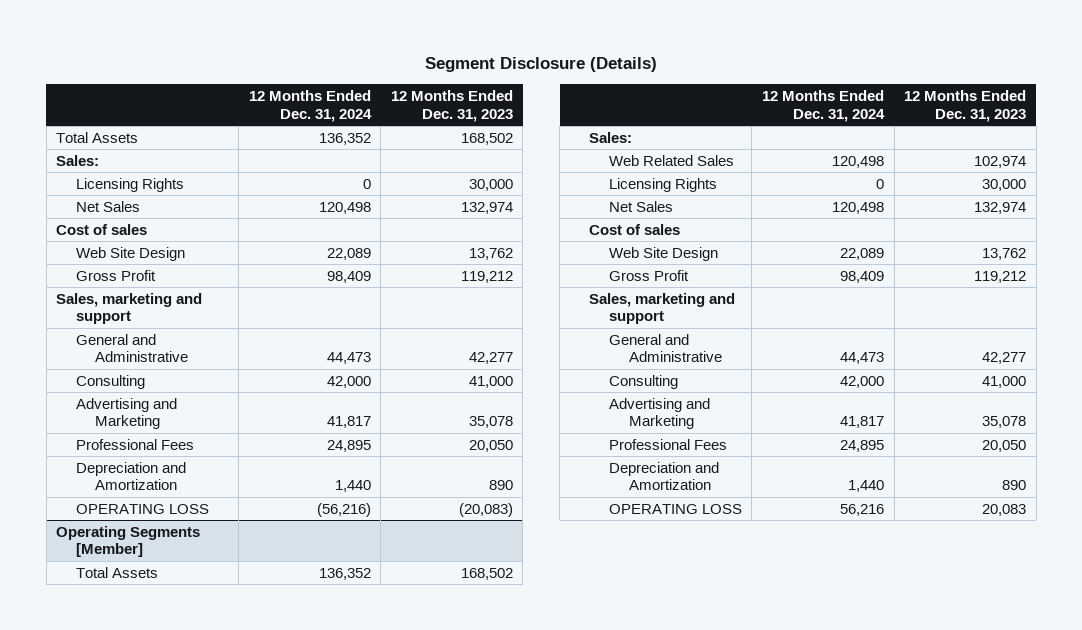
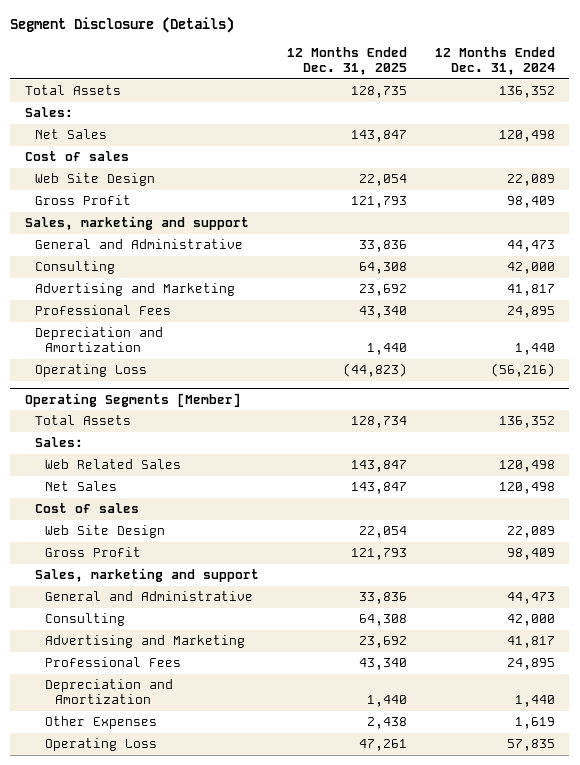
[390,89,513,122] 12 Months Ended Dec. 31, 2023 -> none
none -> [286,46,407,76] 12 Months Ended Dec. 31, 2025
[75,177,184,192] Licensing Rights -> none
[75,503,209,514] OPERATING LOSS -> [34,364,147,378] Operating Loss
[608,177,717,192] Licensing Rights -> none
none -> [45,716,158,730] Other Expenses
[608,503,742,514] OPERATING LOSS -> [45,738,158,752] Operating Loss
[839,503,884,516] 56,216 -> [507,739,556,752] 57,835

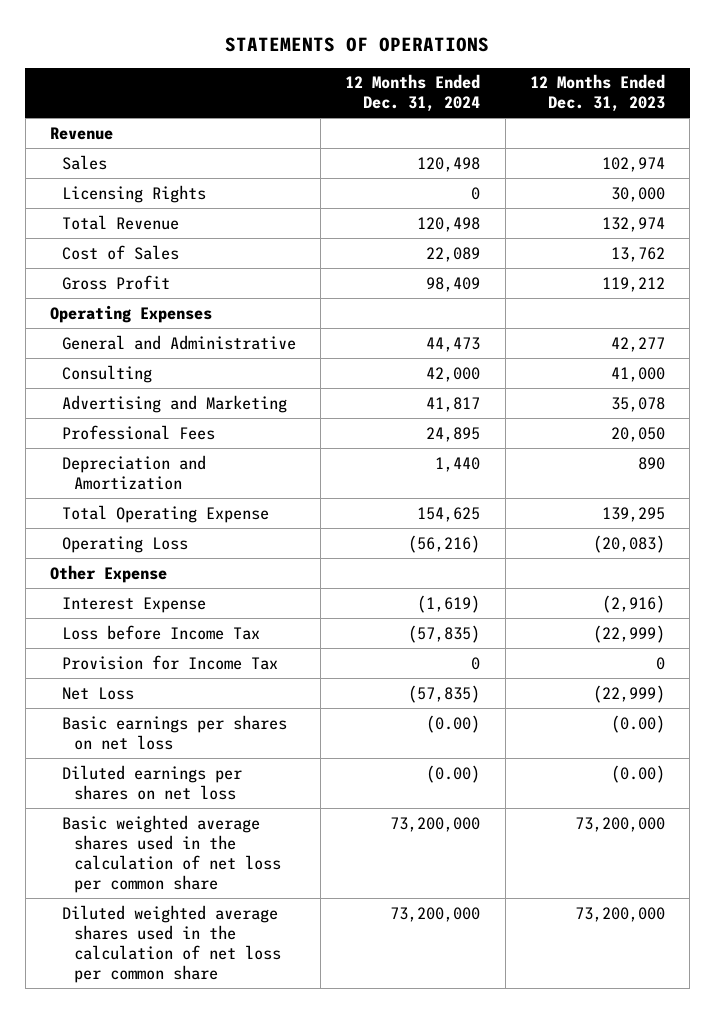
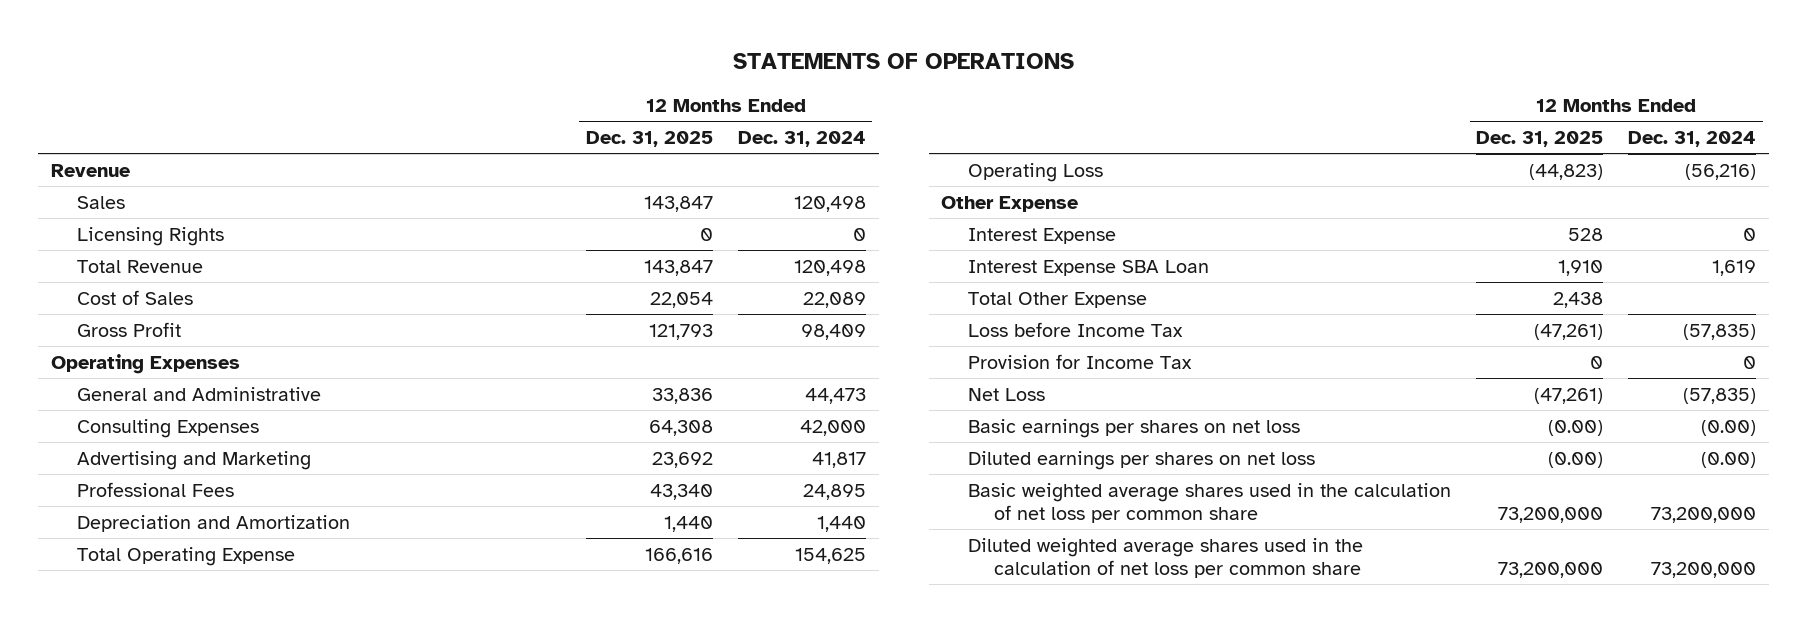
[529,74,665,113] 12 Months Ended Dec. 31, 2023 -> none
none -> [585,131,713,148] Dec. 31, 2025
[61,364,152,383] Consulting -> [77,418,260,438] Consulting Expenses
[417,594,481,613] (1,619) -> [1743,227,1757,241] 0
none -> [967,259,1209,276] Interest Expense SBA Loan
none -> [967,291,1147,308] Total Other Expense

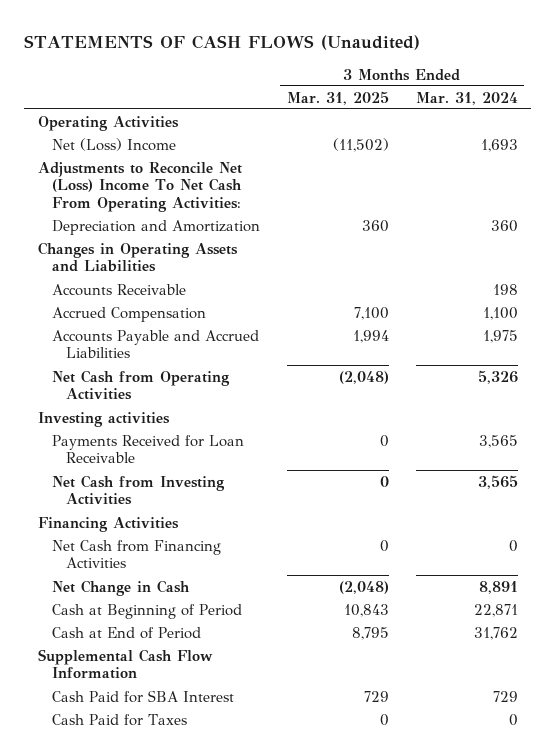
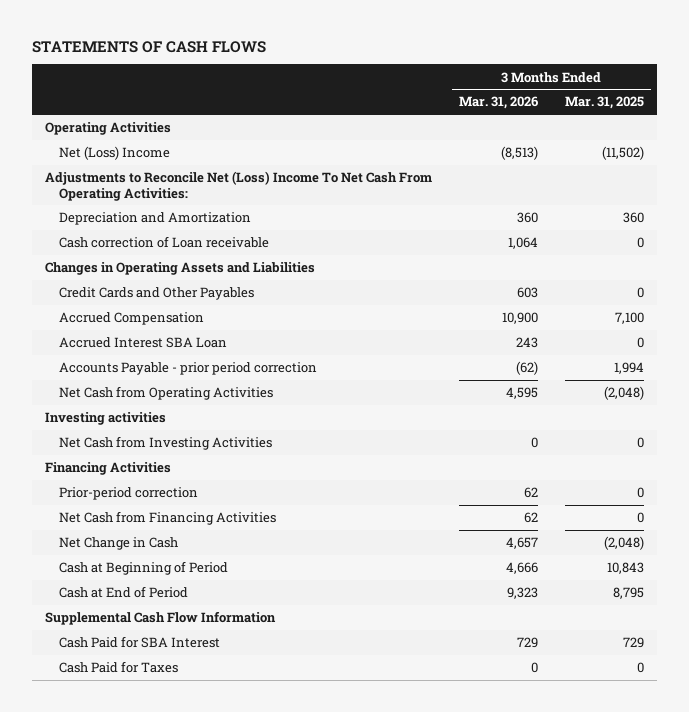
[24,34,421,50] STATEMENTS OF CASH FLOWS (Unaudited) -> [31,40,266,53] STATEMENTS OF CASH FLOWS
[415,91,518,105] Mar. 31, 2024 -> none
none -> [458,96,538,110] Mar. 31, 2026
none -> [58,236,269,249] Cash correction of Loan receivable
[51,283,186,296] Accounts Receivable -> none
none -> [58,287,254,301] Credit Cards and Other Payables
none -> [58,337,227,349] Accrued Interest SBA Loan
[51,329,259,359] Accounts Payable and Accrued Liabilities -> [58,362,317,376] Accounts Payable - prior period correction
[51,434,244,464] Payments Received for Loan Receivable -> none
none -> [58,487,198,501] Prior-period correction

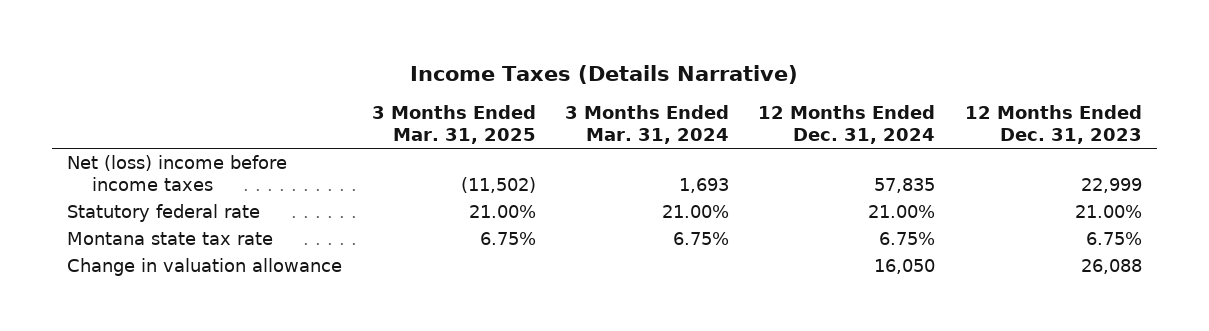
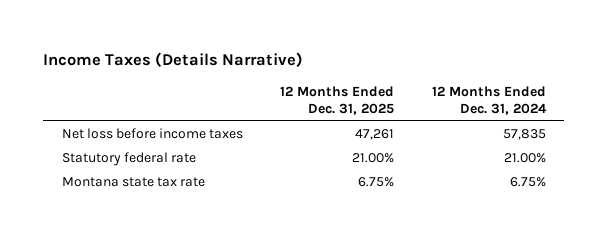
[371,105,536,145] 3 Months Ended Mar. 31, 2025 -> none
[564,105,729,145] 3 Months Ended Mar. 31, 2024 -> none
[964,105,1142,145] 12 Months Ended Dec. 31, 2023 -> none
none -> [280,86,395,115] 12 Months Ended Dec. 31, 2025
[67,155,288,192] Net (loss) income before income taxes -> [61,127,243,139] Net loss before income taxes
[67,258,343,277] Change in valuation allowance -> none

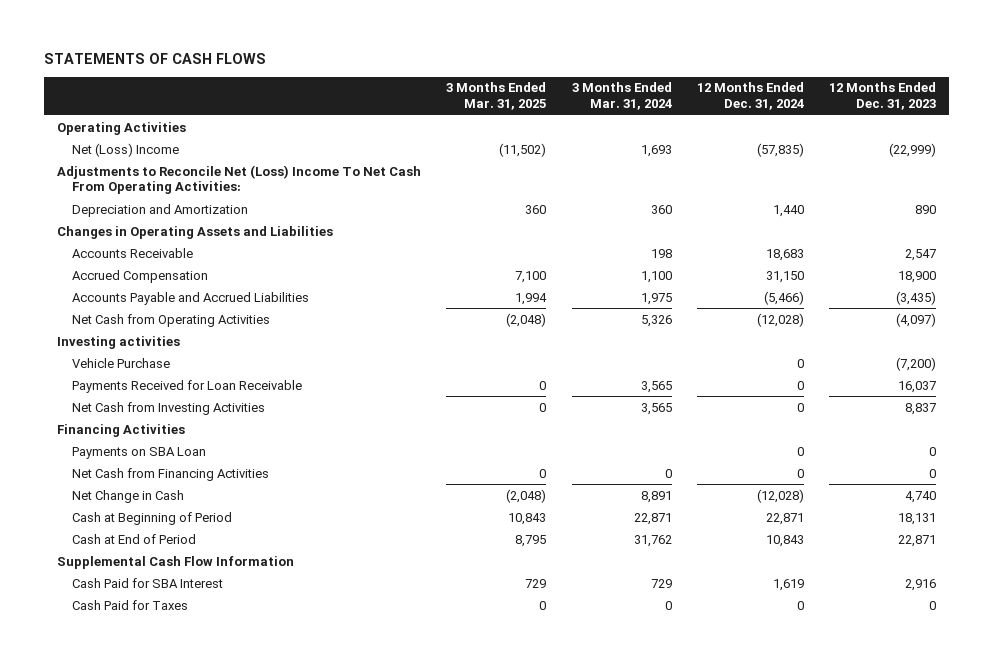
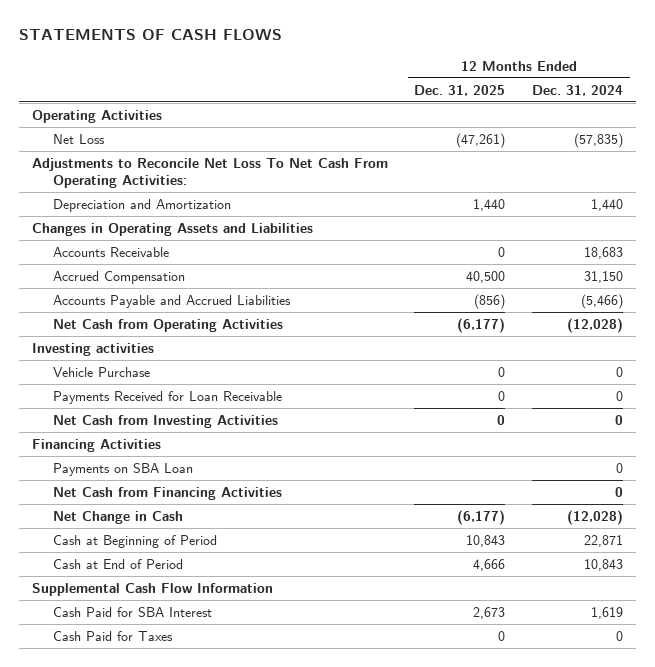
[446,82,547,111] 3 Months Ended Mar. 31, 2025 -> none
[571,82,672,111] 3 Months Ended Mar. 31, 2024 -> none
[829,82,937,111] 12 Months Ended Dec. 31, 2023 -> none
none -> [414,84,506,96] Dec. 31, 2025
[72,142,180,157] Net (Loss) Income -> [52,133,105,144] Net Loss
[56,164,421,195] Adjustments to Reconcile Net (Loss) Income To Net Cash From Operating Activities: -> [31,157,388,188] Adjustments to Reconcile Net Loss To Net Cash From Operating Activities:

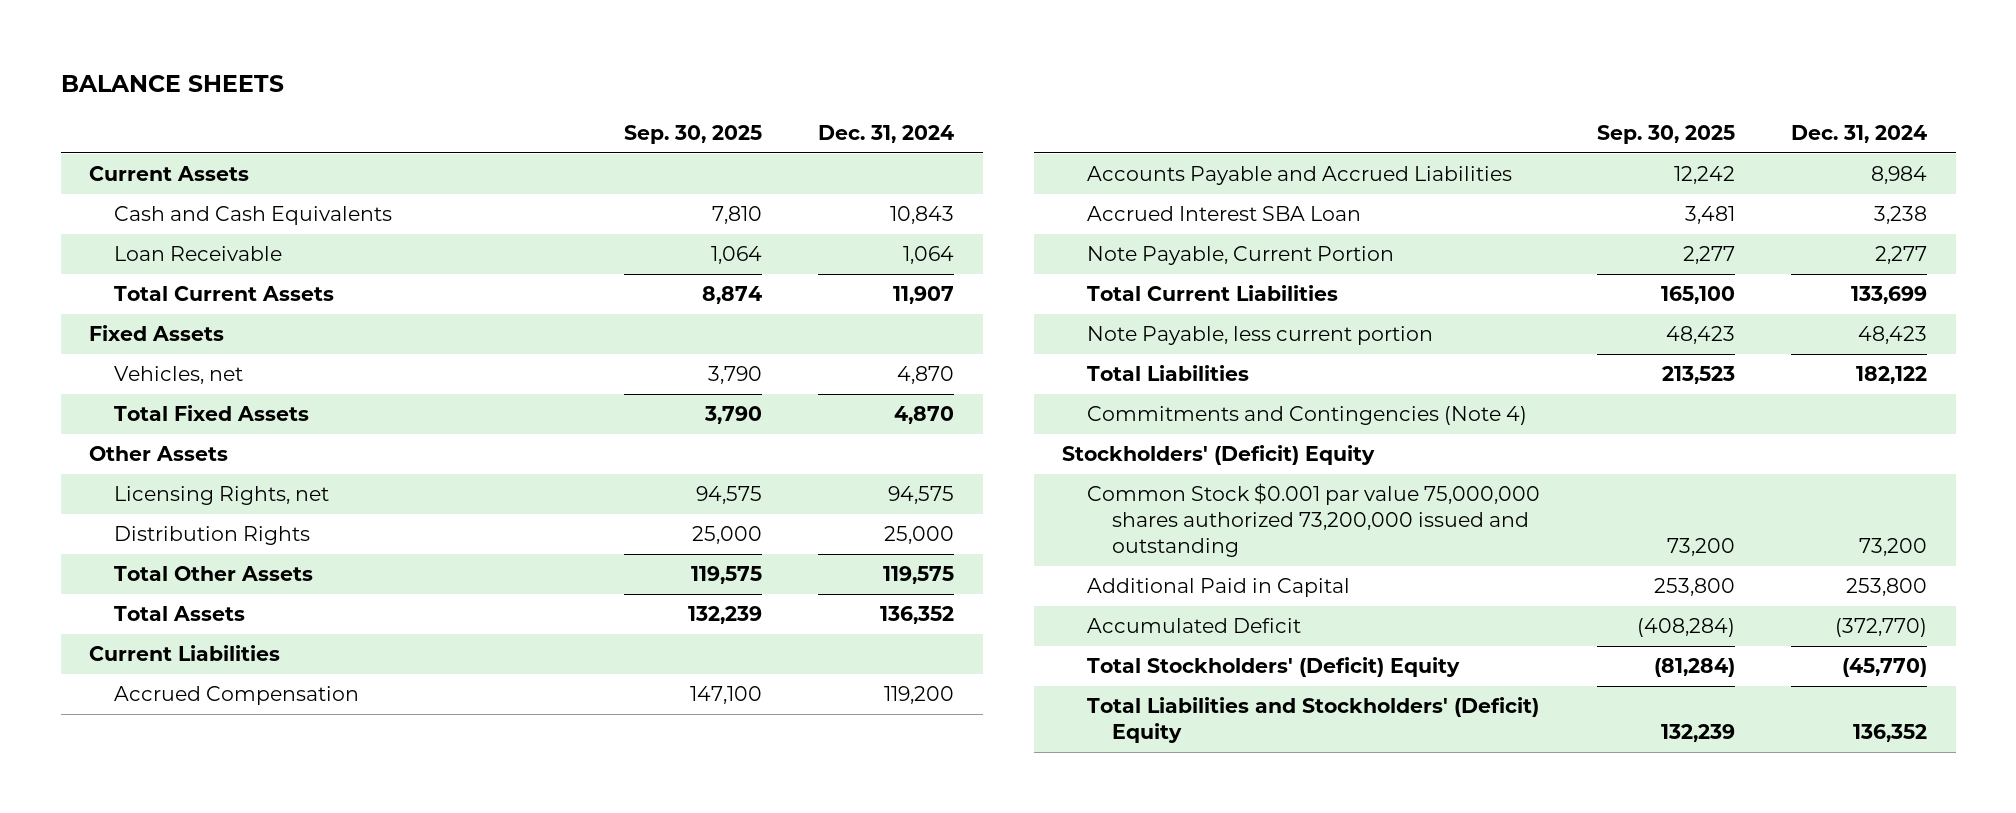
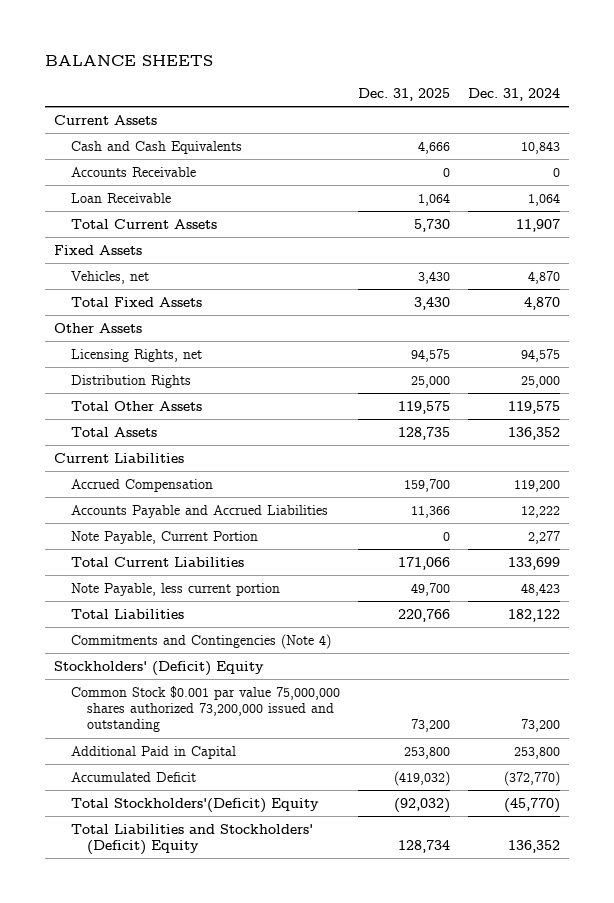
[623,124,762,144] Sep. 30, 2025 -> none
none -> [357,88,450,102] Dec. 31, 2025
none -> [70,166,196,177] Accounts Receivable
[1086,206,1361,222] Accrued Interest SBA Loan -> none
[1871,166,1928,185] 8,984 -> [521,505,561,518] 12,222
[1086,657,1460,678] Total Stockholders' (Deficit) Equity -> [70,797,319,813] Total Stockholders'(Deficit) Equity

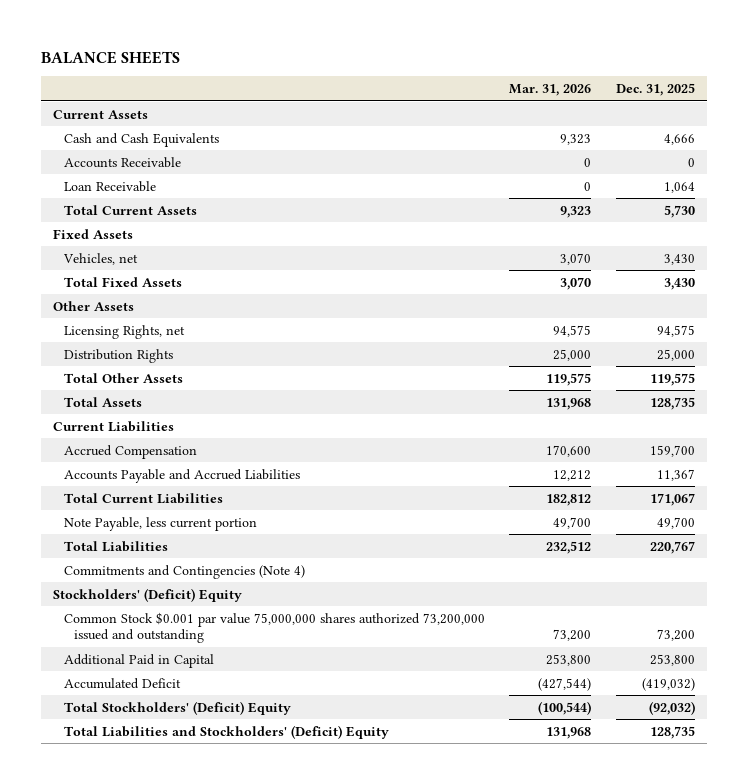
[468,88,561,102] Dec. 31, 2024 -> none
none -> [509,84,592,97] Mar. 31, 2026
[70,530,258,544] Note Payable, Current Portion -> none
[410,505,450,518] 11,366 -> [656,468,695,481] 11,367
[397,556,450,570] 171,066 -> [649,492,695,506] 171,067
[397,608,450,622] 220,766 -> [649,540,695,554] 220,767
[70,797,319,813] Total Stockholders'(Deficit) Equity -> [63,700,291,715] Total Stockholders' (Deficit) Equity
[397,840,450,854] 128,734 -> [649,725,695,739] 128,735

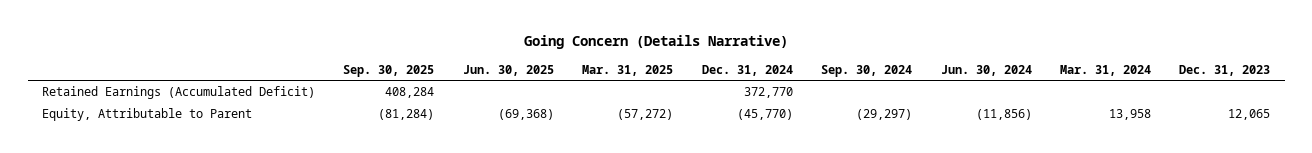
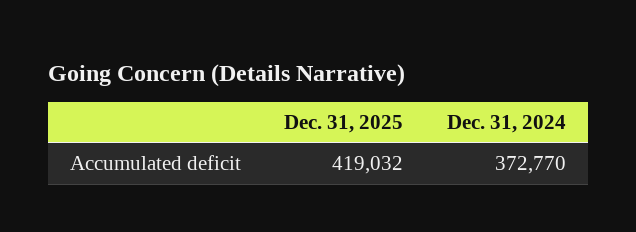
[343,64,435,77] Sep. 30, 2025 -> none
[462,64,554,76] Jun. 30, 2025 -> none
[582,64,674,76] Mar. 31, 2025 -> none
[821,64,913,77] Sep. 30, 2024 -> none
[940,64,1032,76] Jun. 30, 2024 -> none
[1059,64,1151,76] Mar. 31, 2024 -> none
[1179,64,1271,76] Dec. 31, 2023 -> none
none -> [284,114,404,133] Dec. 31, 2025
[41,108,252,122] Equity, Attributable to Parent -> none
[41,86,315,100] Retained Earnings (Accumulated Deficit) -> [69,155,241,171] Accumulated deficit

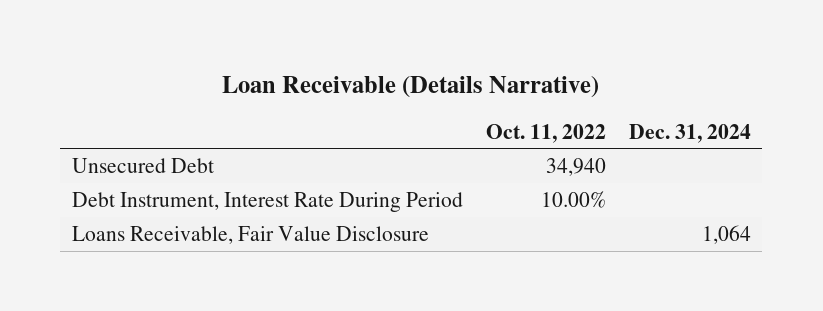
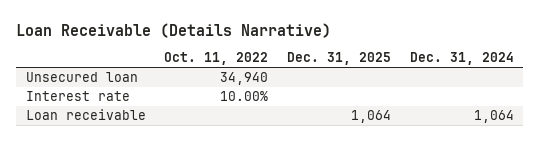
none -> [286,52,391,66] Dec. 31, 2025
[71,157,214,173] Unsecured Debt -> [25,72,138,83] Unsecured loan
[71,191,463,212] Debt Instrument, Interest Rate During Period -> [25,91,130,102] Interest rate
[71,225,429,244] Loans Receivable, Fair Value Disclosure -> [25,109,146,121] Loan receivable

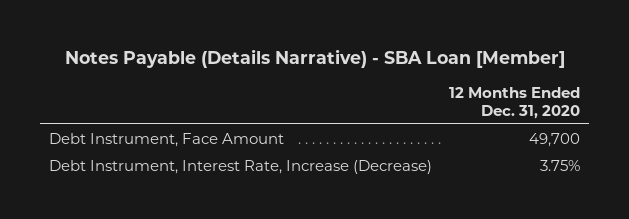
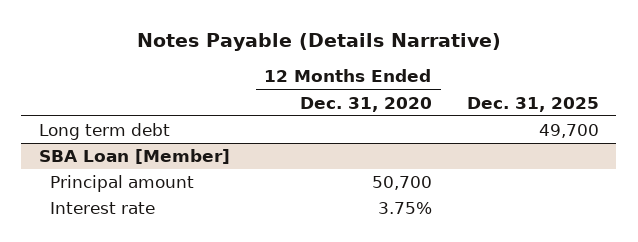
[64,48,565,68] Notes Payable (Details Narrative) - SBA Loan [Member] -> [136,32,501,51] Notes Payable (Details Narrative)
none -> [466,96,599,112] Dec. 31, 2025
none -> [38,123,170,141] Long term debt
none -> [38,149,230,165] SBA Loan [Member]
[49,132,285,147] Debt Instrument, Face Amount -> [50,175,195,193] Principal amount
[529,132,581,147] 49,700 -> [371,176,432,191] 50,700
[49,159,433,174] Debt Instrument, Interest Rate, Increase (Decrease) -> [50,202,156,215] Interest rate

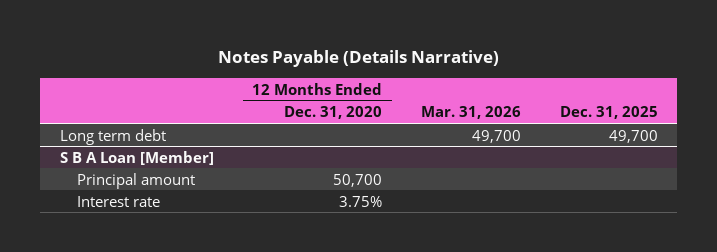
none -> [420,106,521,120] Mar. 31, 2026
[38,149,230,165] SBA Loan [Member] -> [59,150,214,165] S B A Loan [Member]

